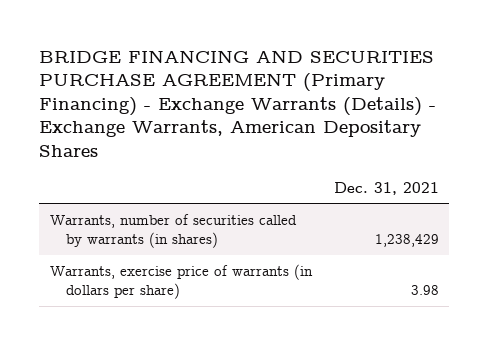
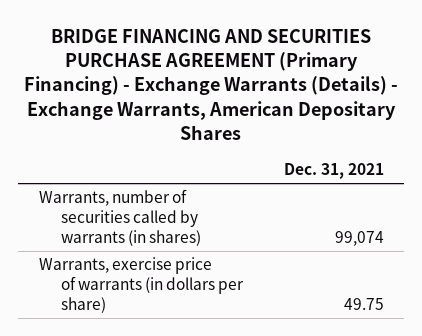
[374,234,439,248] 1,238,429 -> [334,230,384,246] 99,074
[410,285,439,296] 3.98 -> [343,297,384,310] 49.75

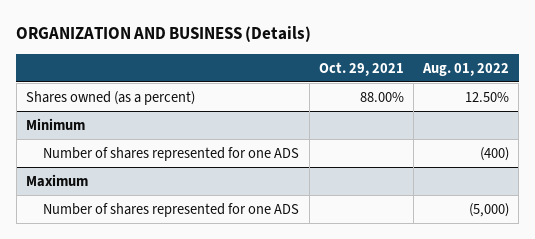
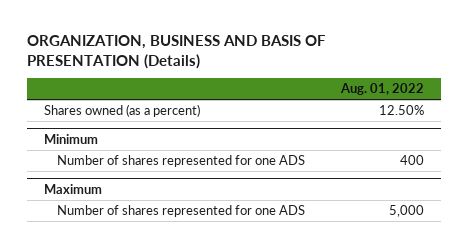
[16,26,312,43] ORGANIZATION AND BUSINESS (Details) -> [26,35,326,69] ORGANIZATION, BUSINESS AND BASIS OF PRESENTATION (Details)
[318,61,404,76] Oct. 29, 2021 -> none
[480,146,510,161] (400) -> [399,154,424,165] 400
[469,202,510,217] (5,000) -> [388,204,424,217] 5,000

